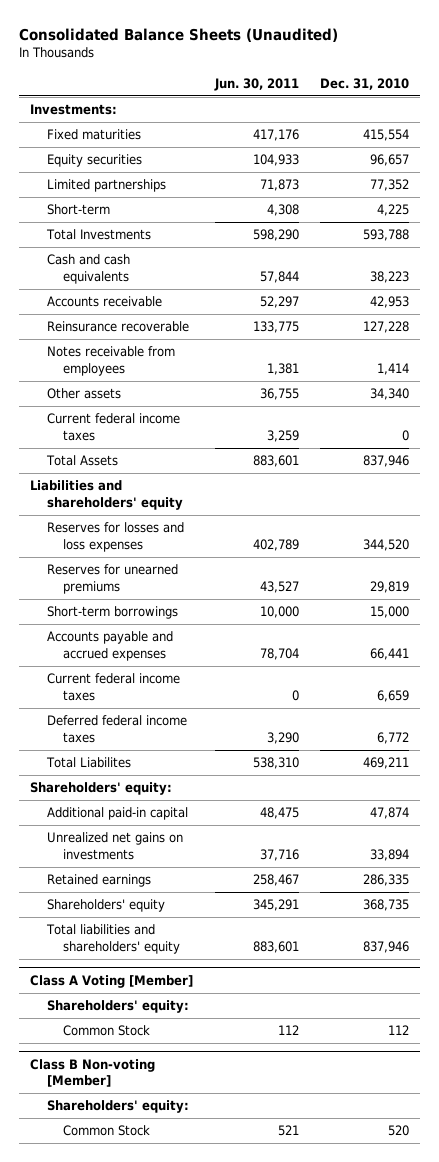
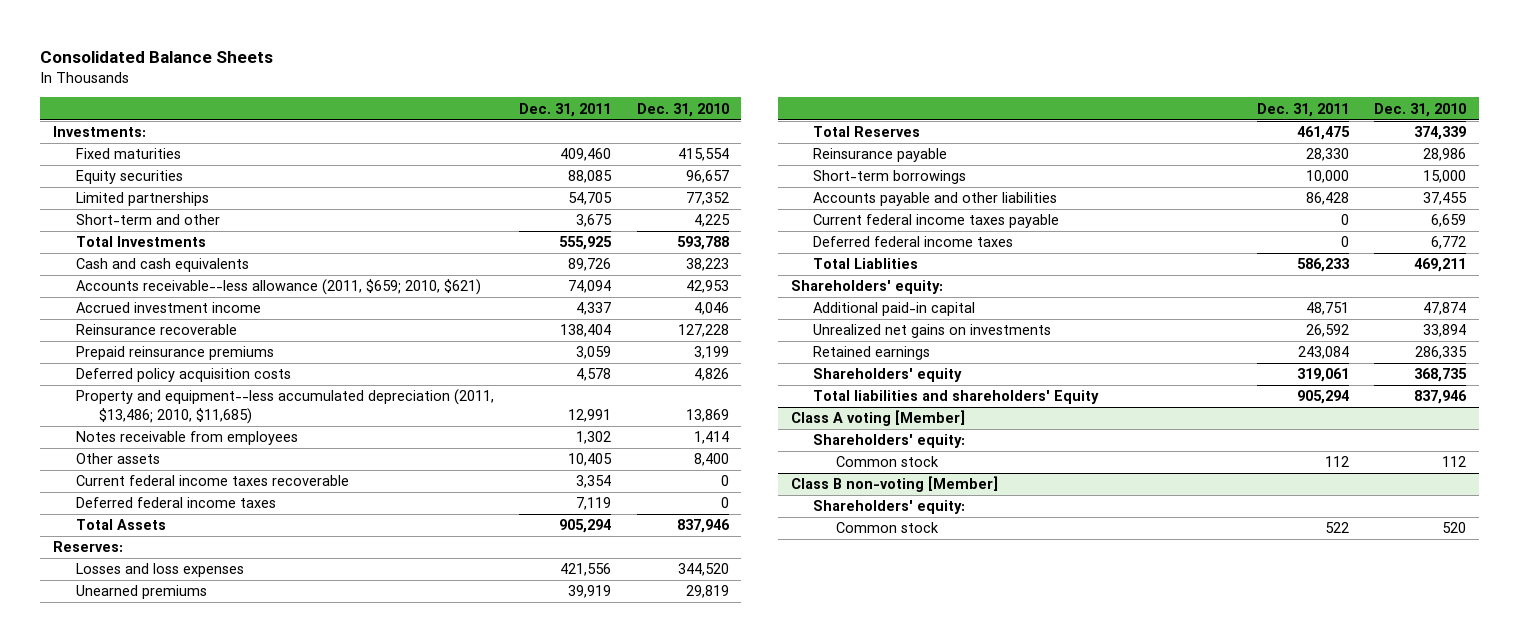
[19,27,339,42] Consolidated Balance Sheets (Unaudited) -> [40,51,274,64] Consolidated Balance Sheets
[213,77,299,91] Jun. 30, 2011 -> none
none -> [519,102,612,117] Dec. 31, 2011
[46,204,110,216] Short-term -> [75,214,220,226] Short-term and other
[46,296,162,308] Accounts receivable -> [75,279,481,296] Accounts receivable--less allowance (2011, $659; 2010, $621)
none -> [75,302,261,314] Accrued investment income
none -> [75,346,274,361] Prepaid reinsurance premiums
none -> [75,368,291,383] Deferred policy acquisition costs
none -> [75,389,494,424] Property and equipment--less accumulated depreciation (2011, $13,486; 2010, $11,685)
[370,388,410,401] 34,340 -> [693,453,729,467] 8,400
[46,413,180,441] Current federal income taxes -> [75,475,349,487] Current federal income taxes recoverable
none -> [75,497,276,509] Deferred federal income taxes
[30,480,183,510] Liabilities and shareholders' equity -> none
none -> [53,541,124,553] Reserves:
[46,522,184,552] Reserves for losses and loss expenses -> [75,563,244,578] Losses and loss expenses
[46,564,178,594] Reserves for unearned premiums -> [75,585,207,600] Unearned premiums
none -> [813,126,921,138] Total Reserves
none -> [813,148,948,163] Reinsurance payable
[46,631,173,661] Accounts payable and accrued expenses -> [813,192,1058,207] Accounts payable and other liabilities
[370,647,410,660] 66,441 -> [1423,192,1468,206] 37,455
[46,673,180,701] Current federal income taxes -> [813,214,1060,229] Current federal income taxes payable
[45,757,131,769] Total Liabilites -> [813,258,919,270] Total Liablities
[45,924,181,954] Total liabilities and shareholders' equity -> [813,390,1100,405] Total liabilities and shareholders' Equity
[30,974,194,988] Class A Voting [Member] -> [790,410,965,427] Class A voting [Member]
[63,1025,151,1037] Common Stock -> [836,456,940,468] Common stock
[30,1058,156,1088] Class B Non-voting [Member] -> [790,476,998,493] Class B non-voting [Member]
[63,1125,151,1137] Common Stock -> [836,522,940,534] Common stock

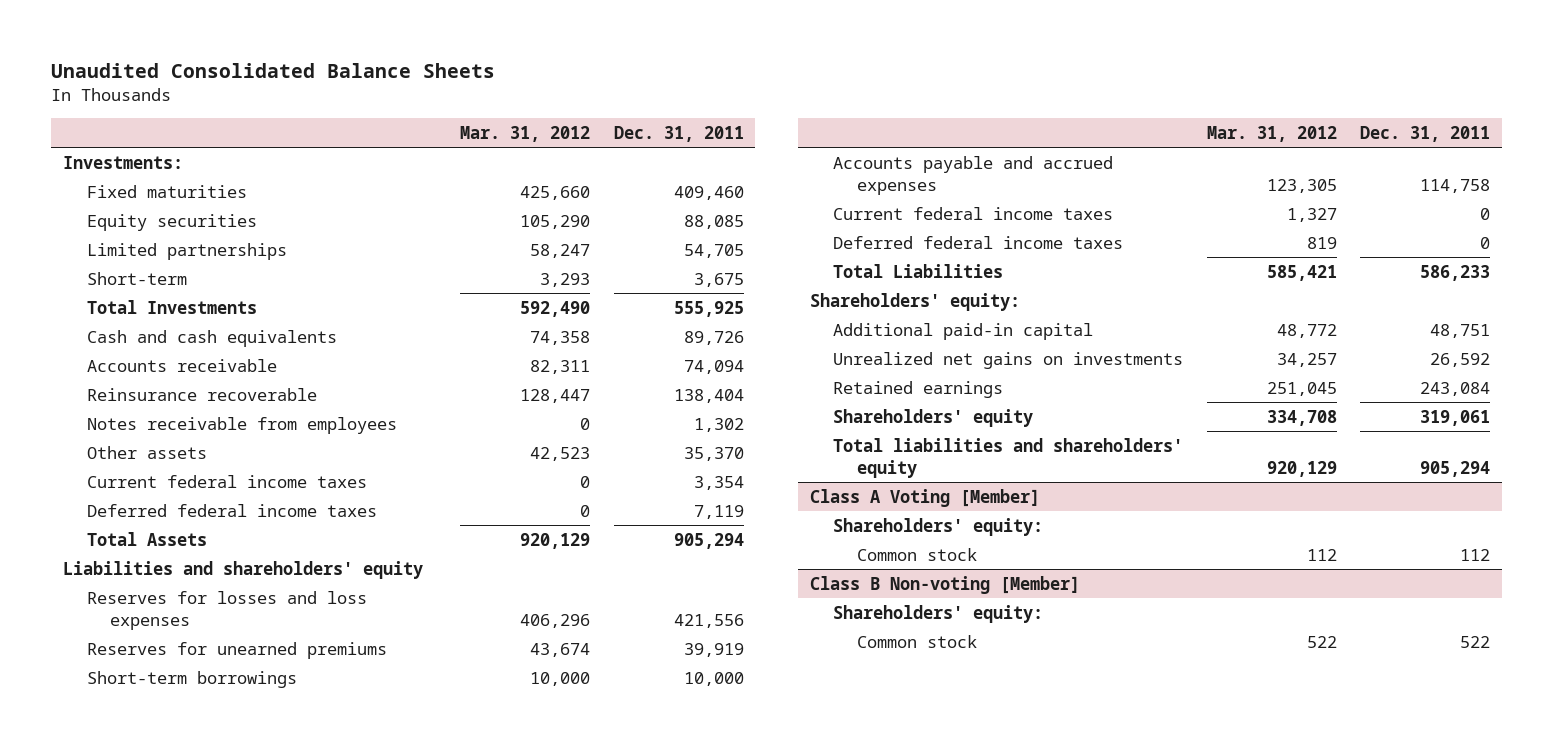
[40,51,274,64] Consolidated Balance Sheets -> [51,62,496,78] Unaudited Consolidated Balance Sheets
[636,102,729,117] Dec. 31, 2010 -> none
none -> [460,125,591,142] Mar. 31, 2012
[75,214,220,226] Short-term and other -> [86,271,187,285] Short-term
[75,302,261,314] Accrued investment income -> none
[75,279,481,296] Accounts receivable--less allowance (2011, $659; 2010, $621) -> [86,358,277,372] Accounts receivable
[75,346,274,361] Prepaid reinsurance premiums -> none
[75,368,291,383] Deferred policy acquisition costs -> none
[75,389,494,424] Property and equipment--less accumulated depreciation (2011, $13,486; 2010, $11,685) -> none
[568,453,613,467] 10,405 -> [683,446,744,461] 35,370
[75,475,349,487] Current federal income taxes recoverable -> [86,474,367,488] Current federal income taxes
[53,541,124,553] Reserves: -> none
[813,126,921,138] Total Reserves -> none
[813,148,948,163] Reinsurance payable -> none
none -> [62,560,423,579] Liabilities and shareholders' equity
[75,563,244,578] Losses and loss expenses -> [86,590,367,630] Reserves for losses and loss expenses
[75,585,207,600] Unearned premiums -> [86,641,387,659] Reserves for unearned premiums
[813,192,1058,207] Accounts payable and other liabilities -> [833,155,1114,195] Accounts payable and accrued expenses
[1305,192,1349,206] 86,428 -> [1420,178,1491,193] 114,758
[813,214,1060,229] Current federal income taxes payable -> [833,206,1114,220] Current federal income taxes
[813,258,919,270] Total Liablities -> [833,263,1004,278] Total Liabilities
[813,390,1100,405] Total liabilities and shareholders' Equity -> [833,437,1184,478] Total liabilities and shareholders' equity
[790,410,965,427] Class A voting [Member] -> [809,488,1040,507] Class A Voting [Member]
[790,476,998,493] Class B non-voting [Member] -> [809,575,1080,594] Class B Non-voting [Member]

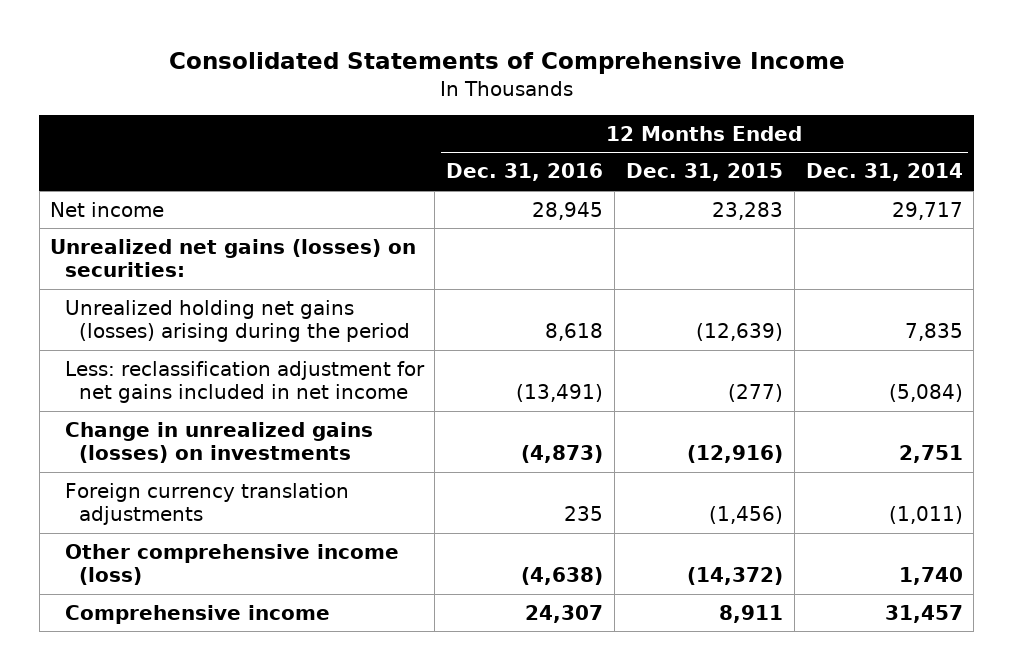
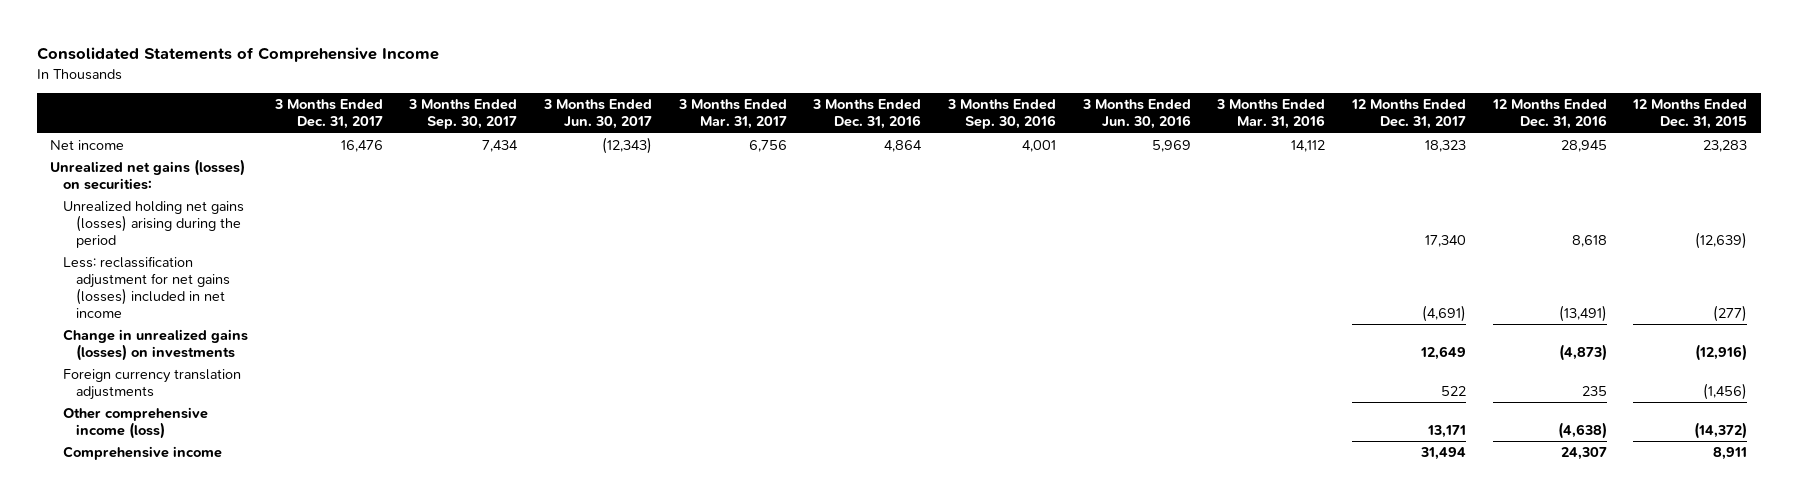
[805,163,963,182] Dec. 31, 2014 -> none
none -> [273,99,383,130] 3 Months Ended Dec. 31, 2017
none -> [408,99,518,130] 3 Months Ended Sep. 30, 2017
none -> [542,99,652,130] 3 Months Ended Jun. 30, 2017
none -> [677,99,787,130] 3 Months Ended Mar. 31, 2017
none -> [812,99,922,130] 3 Months Ended Dec. 31, 2016
none -> [947,99,1057,130] 3 Months Ended Sep. 30, 2016
none -> [1081,99,1191,130] 3 Months Ended Jun. 30, 2016
none -> [1216,99,1326,130] 3 Months Ended Mar. 31, 2016
none -> [1351,99,1467,130] 12 Months Ended Dec. 31, 2017
[64,360,425,404] Less: reclassification adjustment for net gains included in net income -> [62,256,230,319] Less: reclassification adjustment for net gains (losses) included in net income

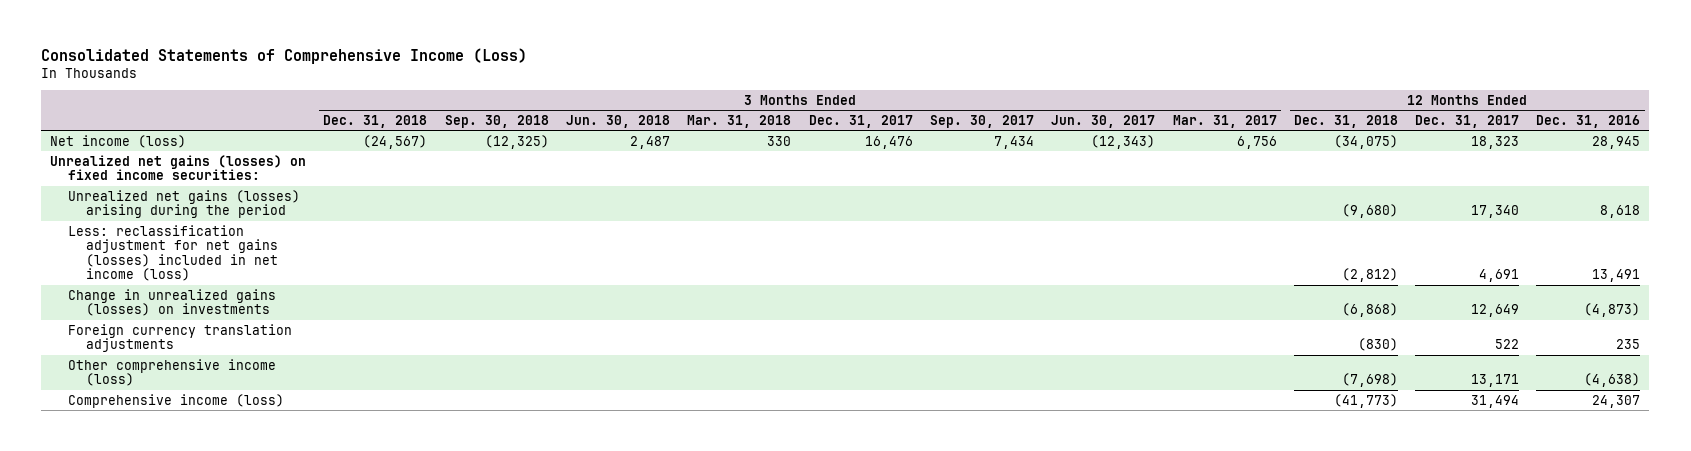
[36,47,439,63] Consolidated Statements of Comprehensive Income -> [41,47,528,64] Consolidated Statements of Comprehensive Income (Loss)
[812,99,922,130] 3 Months Ended Dec. 31, 2016 -> none
[947,99,1057,130] 3 Months Ended Sep. 30, 2016 -> none
[1081,99,1191,130] 3 Months Ended Jun. 30, 2016 -> none
[1216,99,1326,130] 3 Months Ended Mar. 31, 2016 -> none
[1632,99,1748,130] 12 Months Ended Dec. 31, 2015 -> none
none -> [323,114,428,128] Dec. 31, 2018
none -> [444,114,549,128] Sep. 30, 2018
none -> [566,114,671,128] Jun. 30, 2018
none -> [687,114,792,128] Mar. 31, 2018
none -> [1293,114,1398,128] Dec. 31, 2018
[50,140,125,151] Net income -> [50,134,187,148] Net income (loss)
[50,159,246,191] Unrealized net gains (losses) on securities: -> [50,154,307,181] Unrealized net gains (losses) on fixed income securities:
[62,201,244,249] Unrealized holding net gains (losses) arising during the period -> [68,189,301,219] Unrealized net gains (losses) arising during the period
[62,256,230,319] Less: reclassification adjustment for net gains (losses) included in net income -> [68,224,279,282] Less: reclassification adjustment for net gains (losses) included in net income (loss)
[1422,305,1467,323] (4,691) -> [1479,269,1520,283] 4,691
[1558,305,1607,323] (13,491) -> [1592,269,1641,283] 13,491
[62,446,222,461] Comprehensive income -> [68,393,285,408] Comprehensive income (loss)

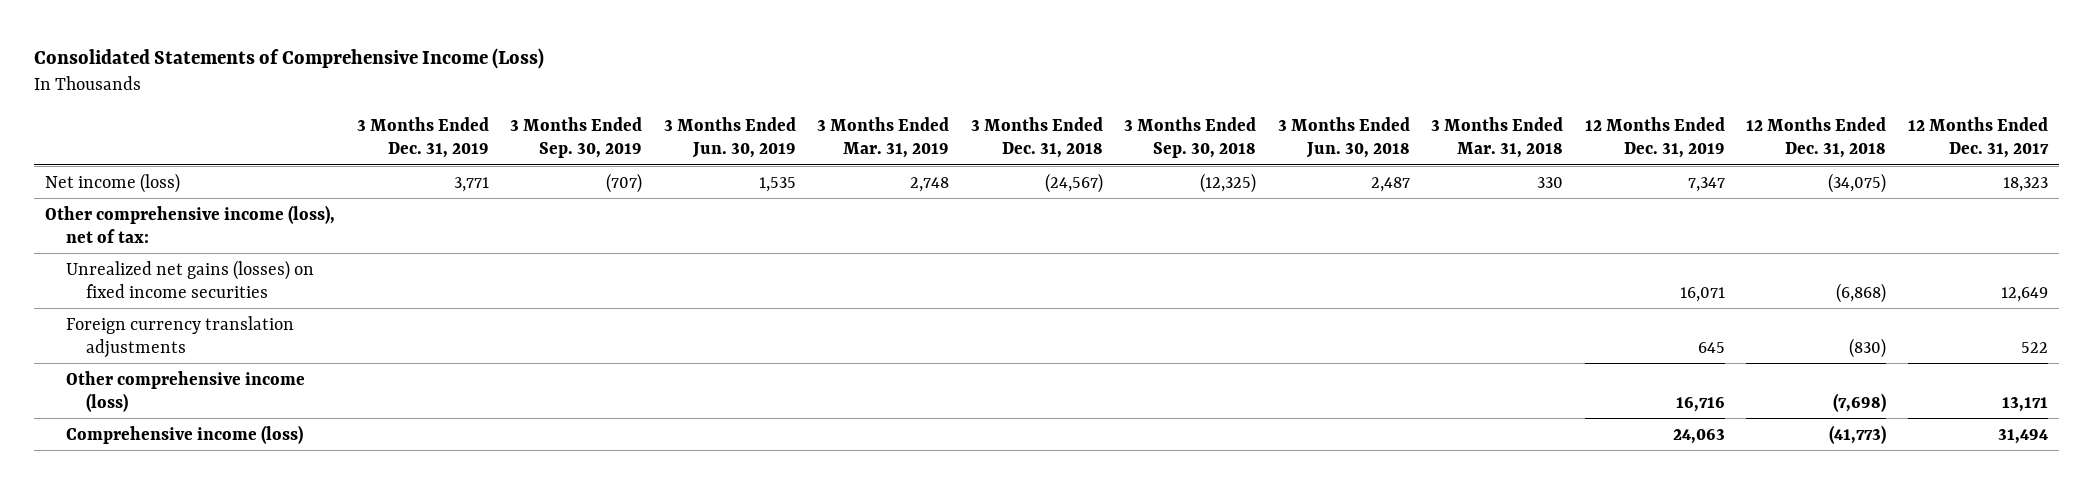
[808,114,913,128] Dec. 31, 2017 -> none
[929,114,1034,128] Sep. 30, 2017 -> none
[1051,114,1156,128] Jun. 30, 2017 -> none
[1172,114,1277,128] Mar. 31, 2017 -> none
[1536,114,1641,128] Dec. 31, 2016 -> none
none -> [356,117,489,158] 3 Months Ended Dec. 31, 2019
none -> [510,117,643,158] 3 Months Ended Sep. 30, 2019
none -> [663,117,796,158] 3 Months Ended Jun. 30, 2019
none -> [817,117,950,158] 3 Months Ended Mar. 31, 2019
none -> [1584,117,1725,158] 12 Months Ended Dec. 31, 2019
[50,154,307,181] Unrealized net gains (losses) on fixed income securities: -> none
[68,189,301,219] Unrealized net gains (losses) arising during the period -> none
[68,224,279,282] Less: reclassification adjustment for net gains (losses) included in net income (loss) -> none
none -> [45,204,336,243] Other comprehensive income (loss), net of tax:
[68,288,277,317] Change in unrealized gains (losses) on investments -> [65,259,314,298] Unrealized net gains (losses) on fixed income securities

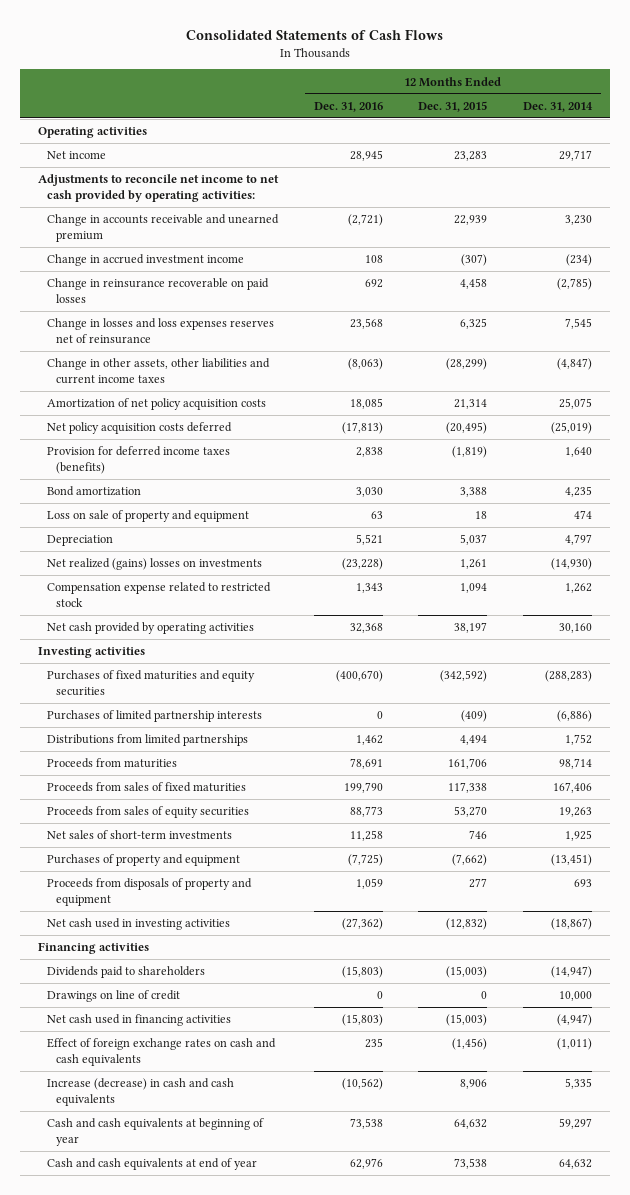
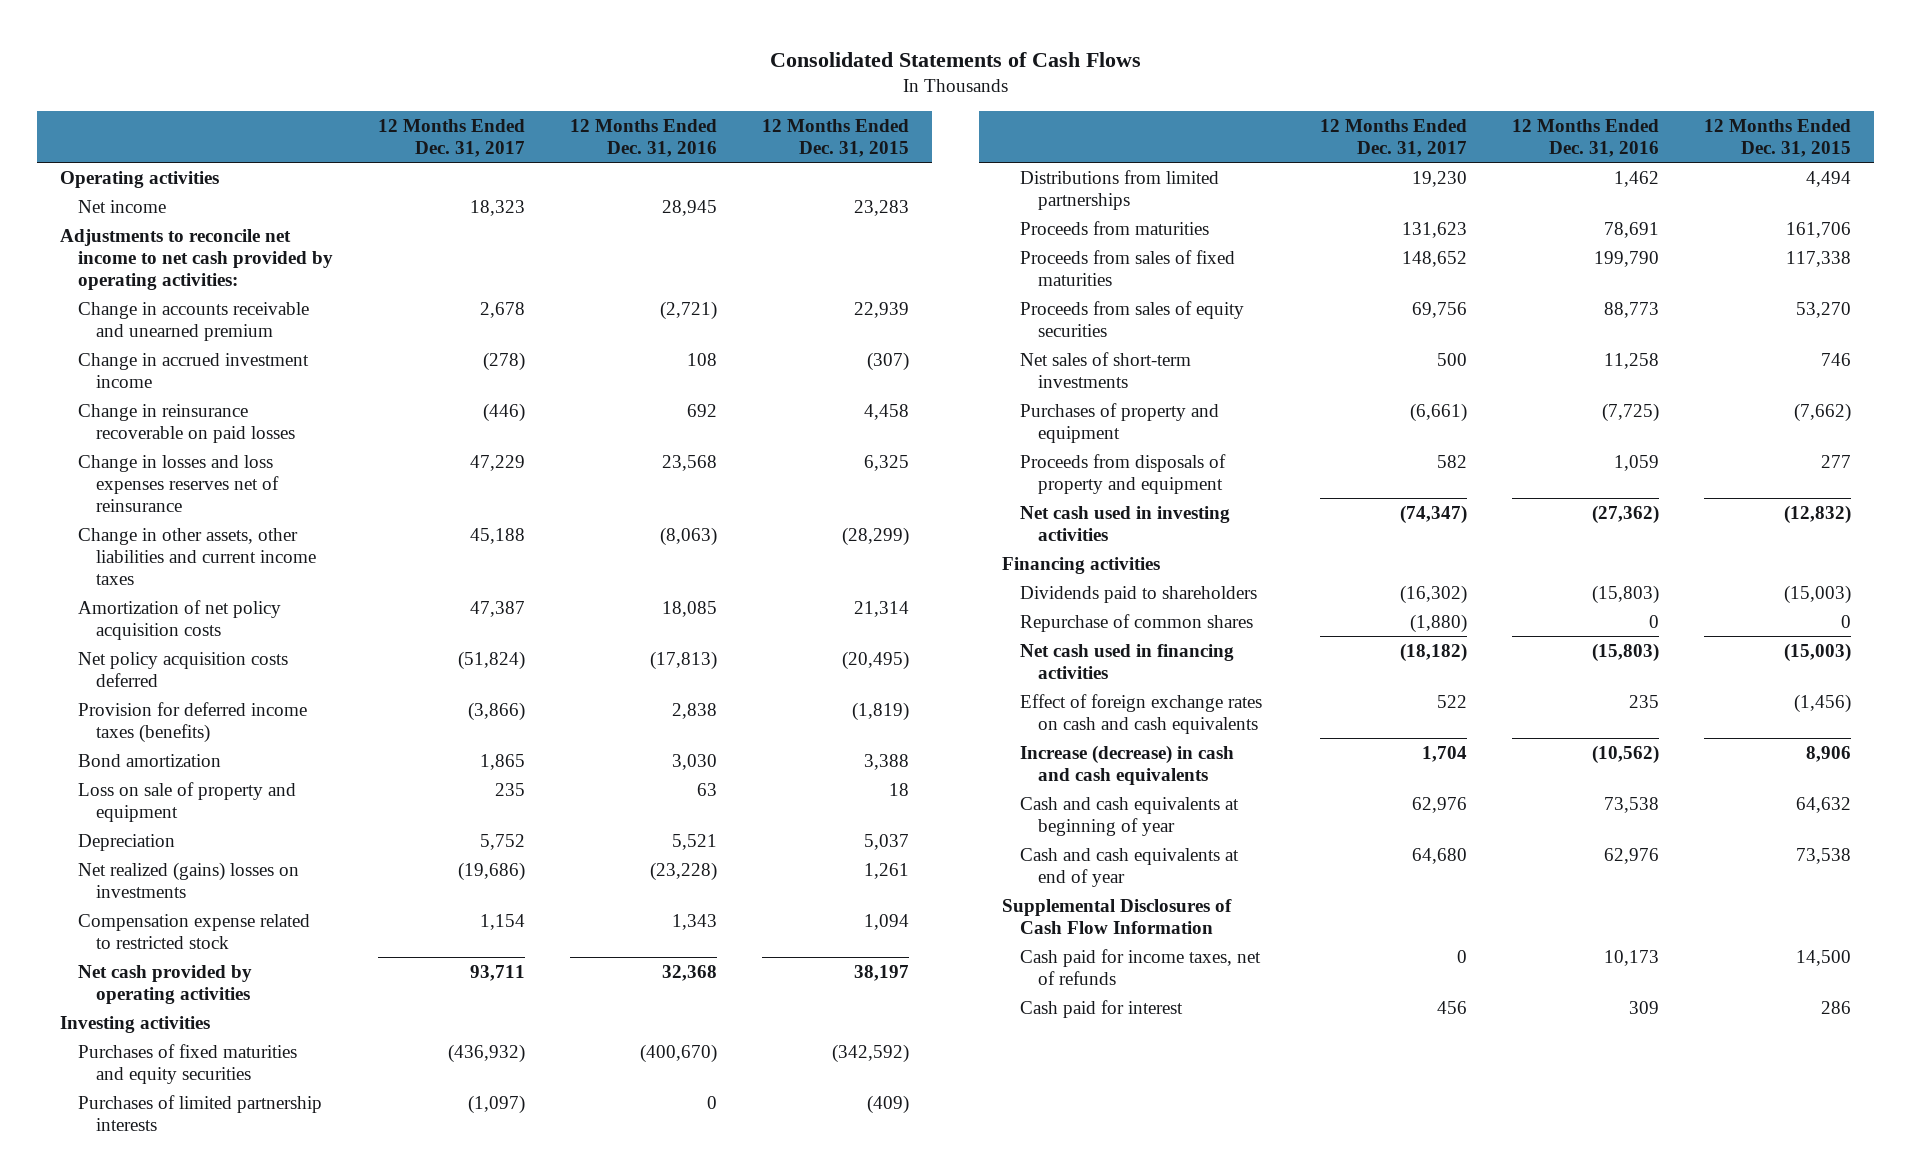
[522,101,593,112] Dec. 31, 2014 -> none
none -> [378,118,526,157] 12 Months Ended Dec. 31, 2017
[47,990,181,1003] Drawings on line of credit -> none
none -> [1019,613,1253,632] Repurchase of common shares
none -> [1001,898,1232,934] Supplemental Disclosures of Cash Flow Information
none -> [1019,948,1261,985] Cash paid for income taxes, net of refunds
none -> [1019,999,1183,1018] Cash paid for interest

